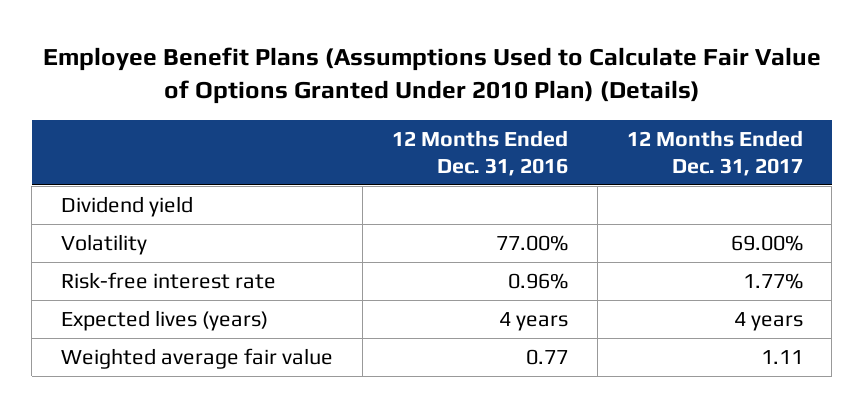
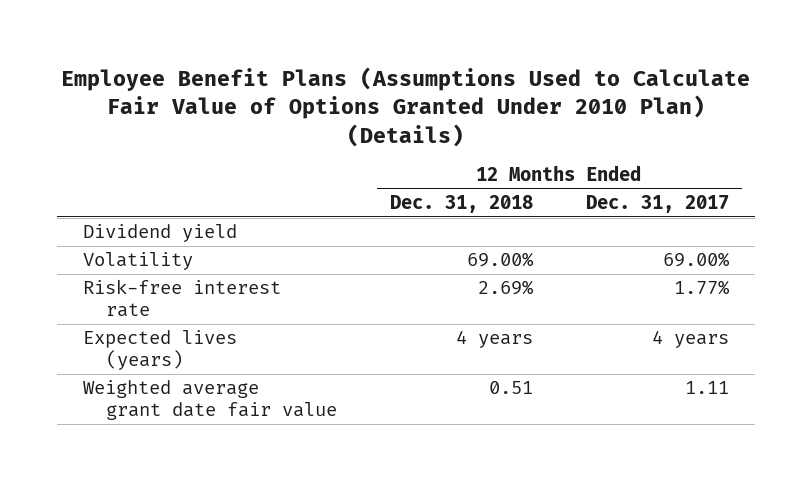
[391,129,568,176] 12 Months Ended Dec. 31, 2016 -> none
none -> [390,195,534,214] Dec. 31, 2018
[61,348,334,370] Weighted average fair value -> [83,380,338,421] Weighted average grant date fair value

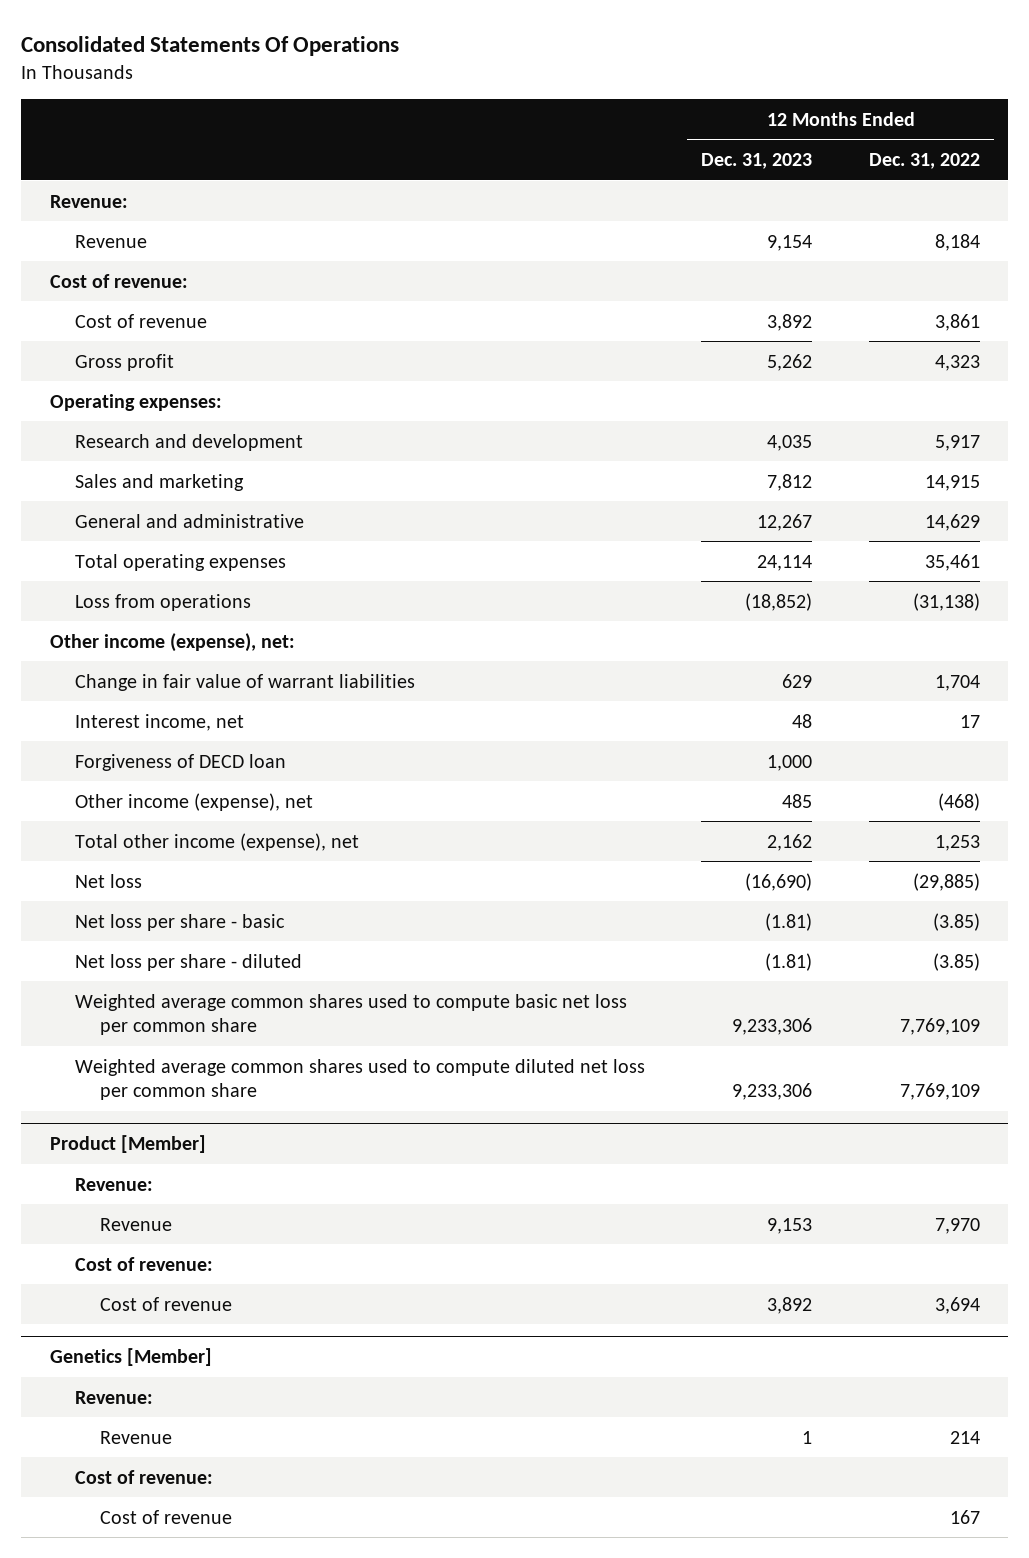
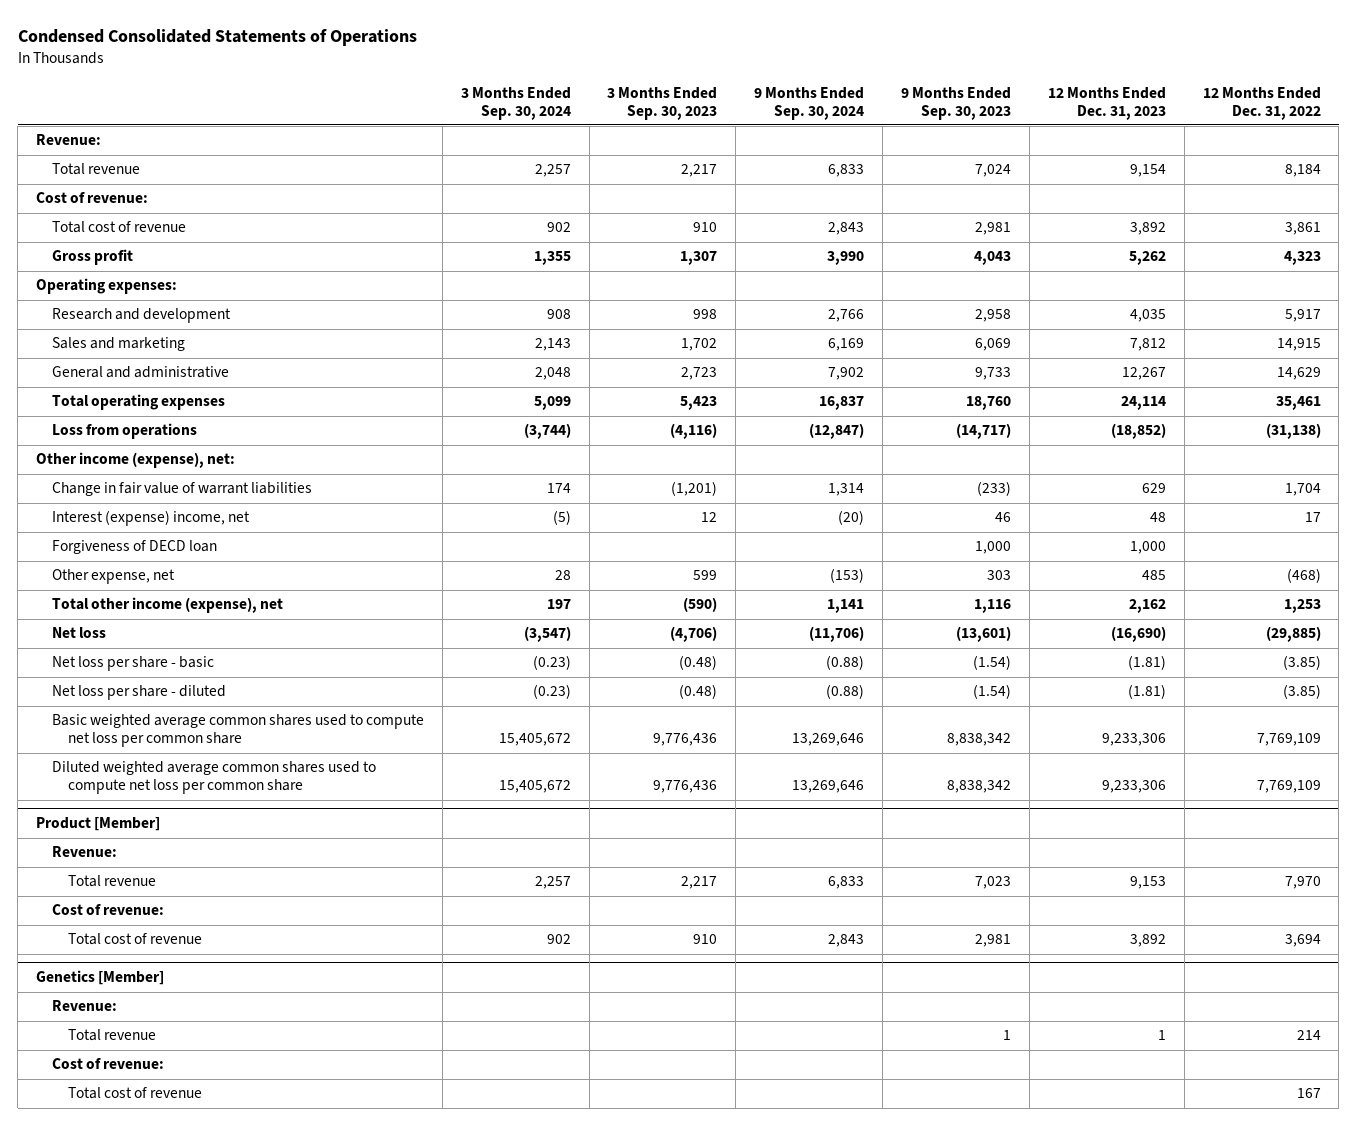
[21,36,400,57] Consolidated Statements Of Operations -> [17,28,417,46] Condensed Consolidated Statements of Operations
none -> [460,86,571,120] 3 Months Ended Sep. 30, 2024
none -> [607,86,718,120] 3 Months Ended Sep. 30, 2023
none -> [754,86,865,120] 9 Months Ended Sep. 30, 2024
none -> [901,86,1012,120] 9 Months Ended Sep. 30, 2023
[74,234,147,248] Revenue -> [51,163,140,176] Total revenue
[74,313,207,328] Cost of revenue -> [51,221,186,234] Total cost of revenue
[74,713,244,731] Interest income, net -> [51,510,250,527] Interest (expense) income, net
[74,792,313,811] Other income (expense), net -> [51,569,175,585] Other expense, net
[74,993,627,1036] Weighted average common shares used to compute basic net loss per common share -> [51,714,424,748] Basic weighted average common shares used to compute net loss per common share
[74,1058,645,1101] Weighted average common shares used to compute diluted net loss per common share -> [51,761,376,795] Diluted weighted average common shares used to compute net loss per common share
[100,1217,173,1231] Revenue -> [67,875,156,888] Total revenue
[100,1296,233,1311] Cost of revenue -> [67,933,202,946] Total cost of revenue
[100,1430,173,1444] Revenue -> [67,1029,156,1042] Total revenue
[100,1509,233,1524] Cost of revenue -> [67,1087,202,1100] Total cost of revenue

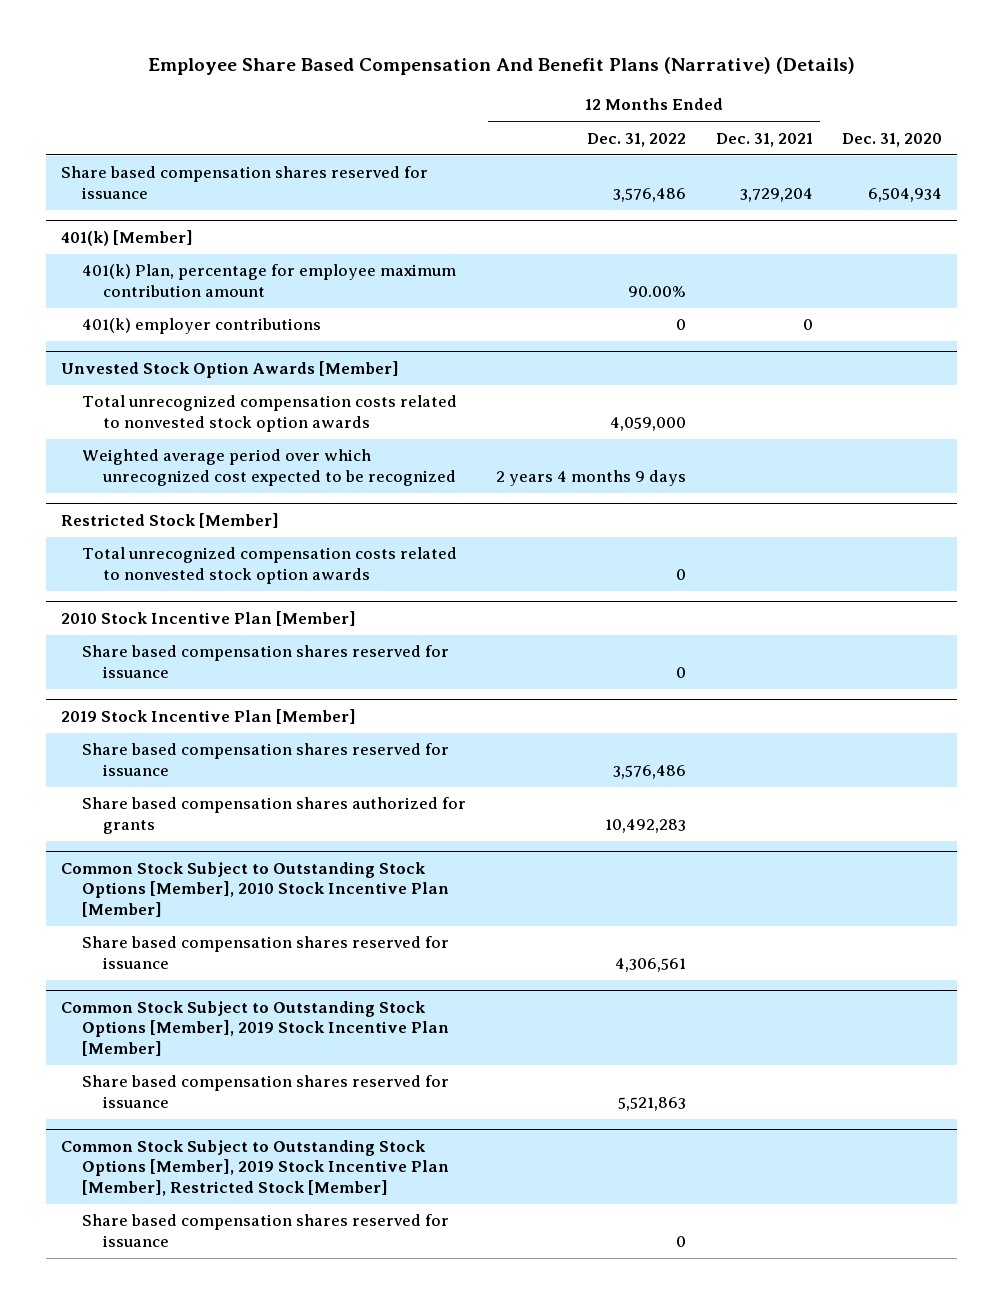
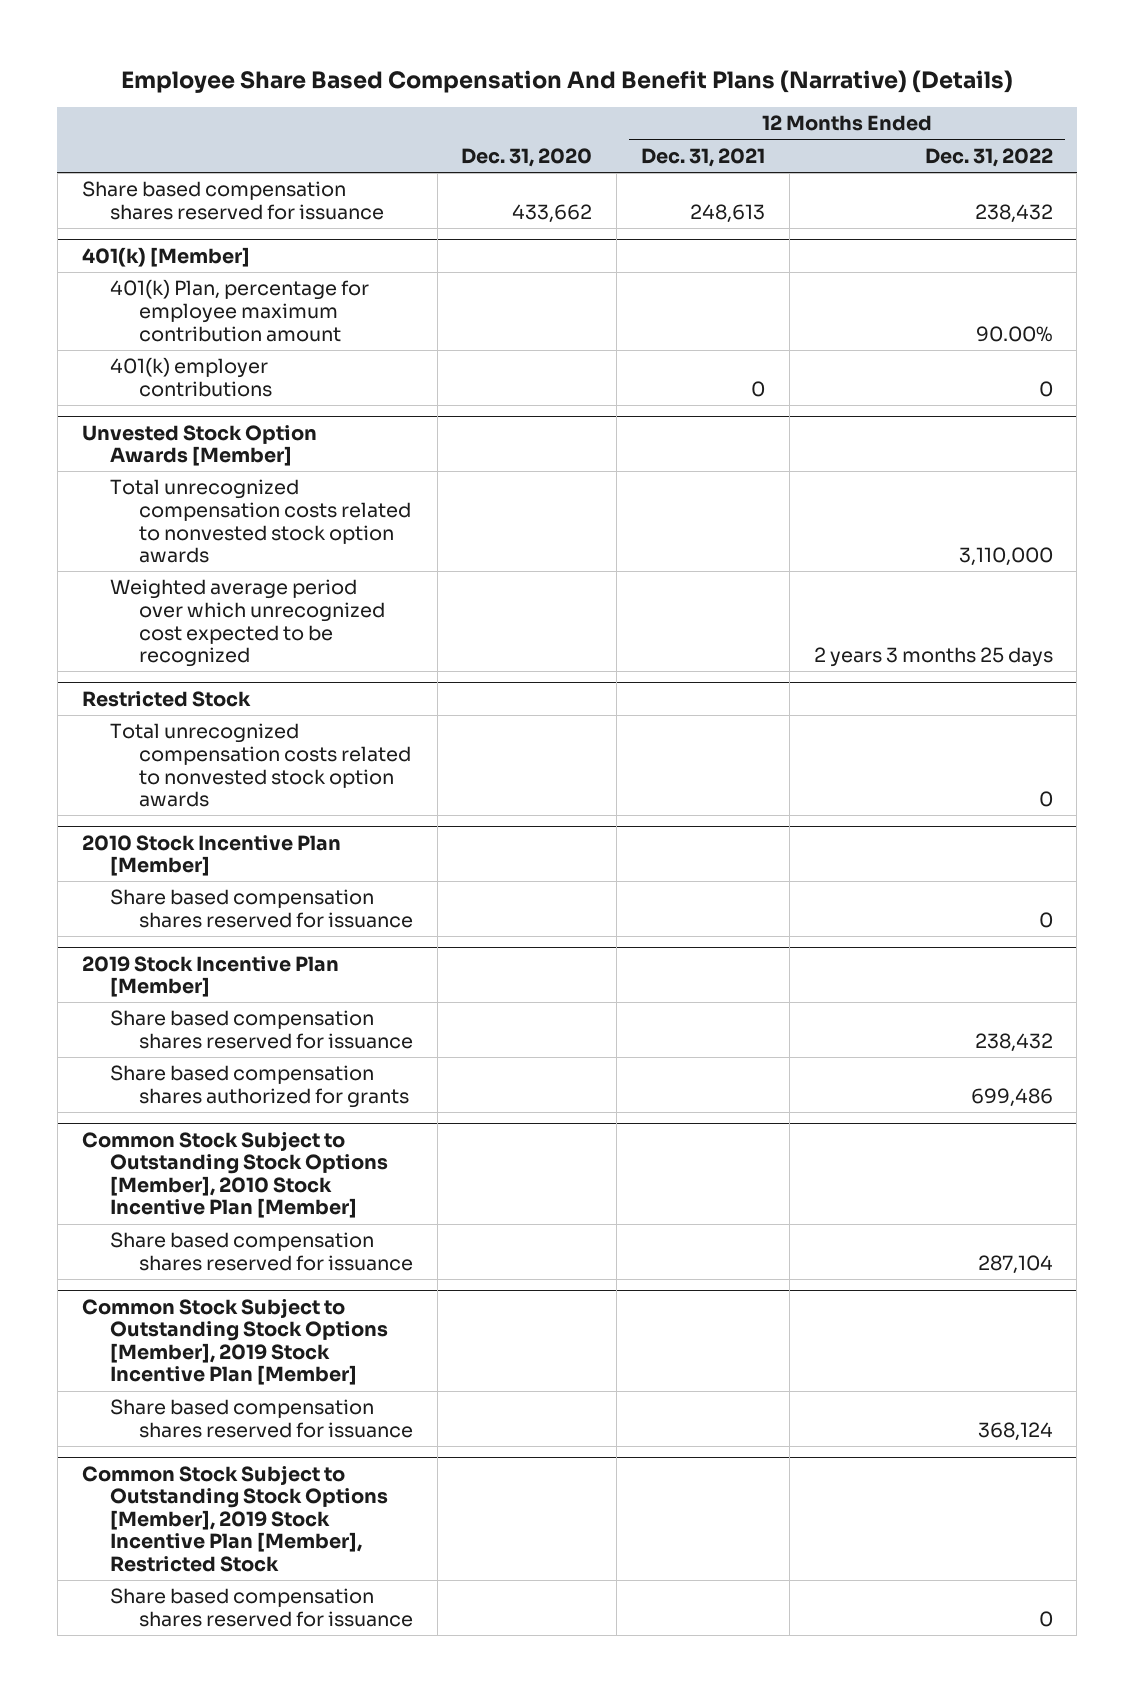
[612,188,686,203] 3,576,486 -> [974,203,1053,223] 238,432
[739,188,813,203] 3,729,204 -> [689,203,765,223] 248,613
[868,188,943,203] 6,504,934 -> [512,203,593,223] 433,662
[609,417,686,432] 4,059,000 -> [958,547,1053,567] 3,110,000
[495,470,686,487] 2 years 4 months 9 days -> [813,647,1053,668] 2 years 3 months 25 days
[60,512,279,528] Restricted Stock [Member] -> [81,690,251,707] Restricted Stock
[612,765,686,780] 3,576,486 -> [974,1032,1053,1052] 238,432
[604,819,686,834] 10,492,283 -> [970,1087,1053,1107] 699,486
[614,958,686,973] 4,306,561 -> [977,1254,1053,1274] 287,104
[617,1097,686,1112] 5,521,863 -> [977,1421,1053,1441] 368,124
[60,1139,450,1197] Common Stock Subject to Outstanding Stock Options [Member], 2019 Stock Incentive Plan [Member], Restricted Stock [Member] -> [81,1464,389,1573] Common Stock Subject to Outstanding Stock Options [Member], 2019 Stock Incentive Plan [Member], Restricted Stock

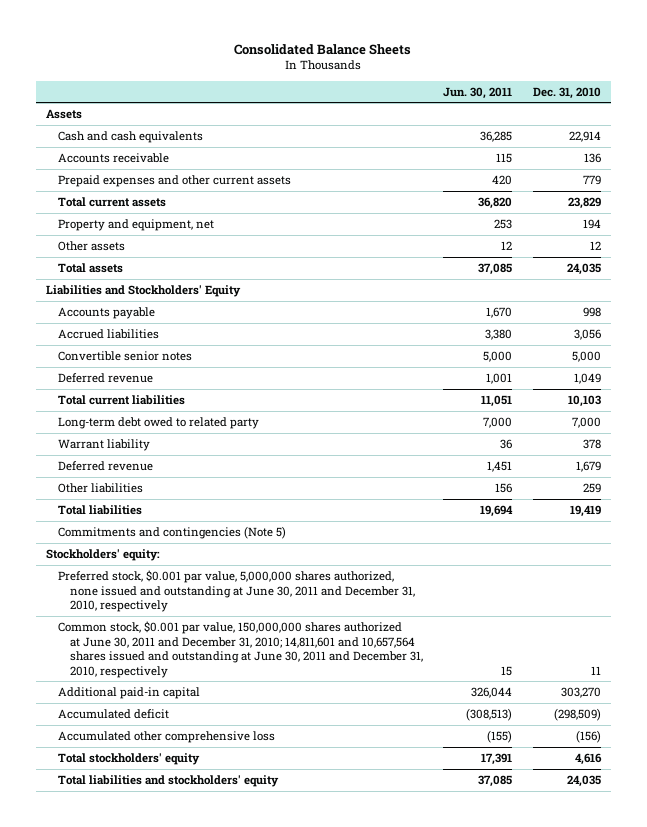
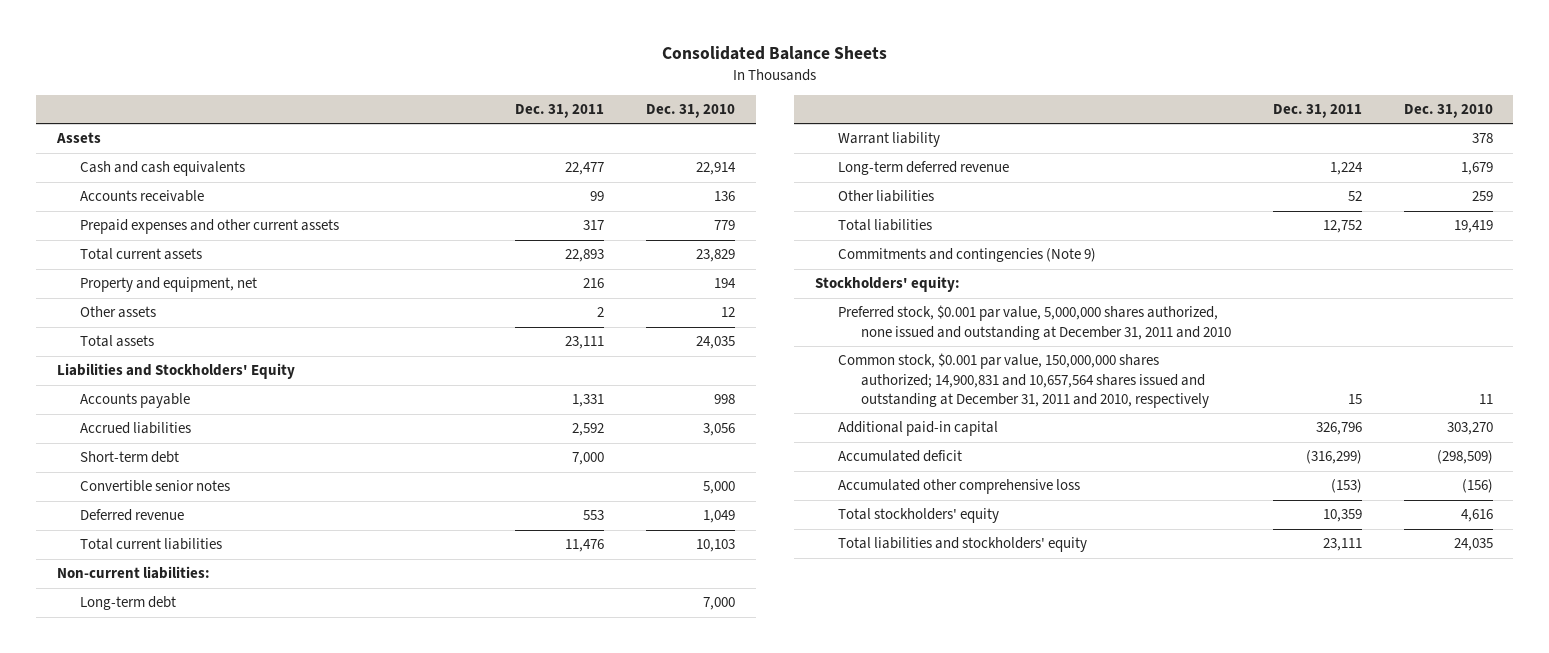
[443,86,513,99] Jun. 30, 2011 -> none
none -> [514,104,604,119] Dec. 31, 2011
none -> [79,451,179,464] Short-term debt
[58,416,260,429] Long-term debt owed to related party -> none
none -> [56,566,210,580] Non-current liabilities:
none -> [79,596,176,611] Long-term debt
[58,460,154,471] Deferred revenue -> [837,161,1009,176] Long-term deferred revenue
[58,525,287,539] Commitments and contingencies (Note 5) -> [837,248,1096,263] Commitments and contingencies (Note 9)
[58,569,416,613] Preferred stock, $0.001 par value, 5,000,000 shares authorized, none issued and outstanding at June 30, 2011 and December 31, 2010, respectively -> [837,305,1231,340] Preferred stock, $0.001 par value, 5,000,000 shares authorized, none issued and outstanding at December 31, 2011 and 2010
[58,620,424,678] Common stock, $0.001 par value, 150,000,000 shares authorized at June 30, 2011 and December 31, 2010; 14,811,601 and 10,657,564 shares issued and outstanding at June 30, 2011 and December 31, 2010, respectively -> [837,353,1209,408] Common stock, $0.001 par value, 150,000,000 shares authorized; 14,900,831 and 10,657,564 shares issued and outstanding at December 31, 2011 and 2010, respectively

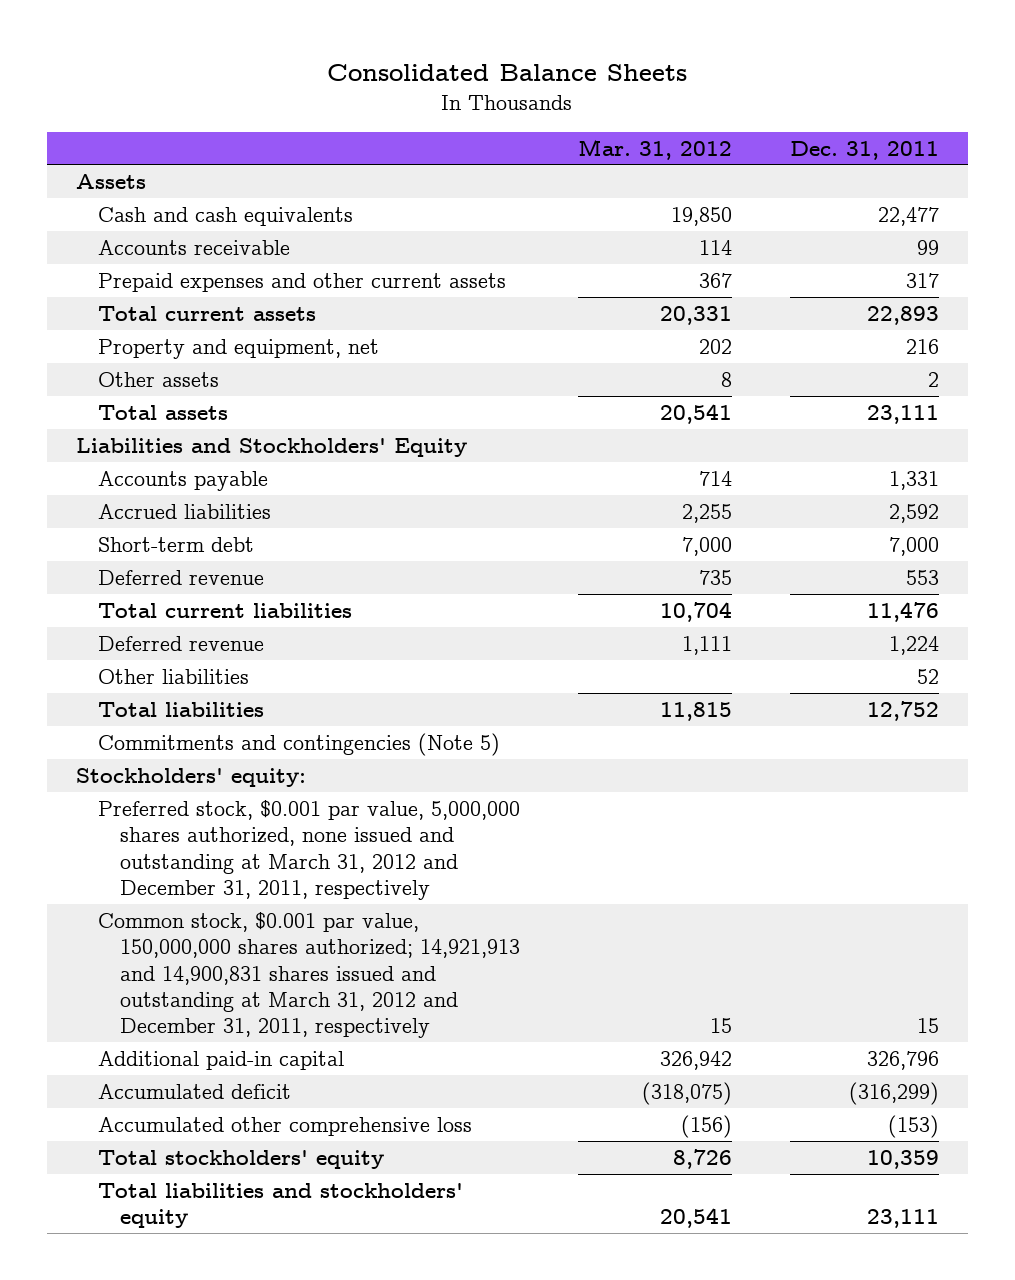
[645,104,735,119] Dec. 31, 2010 -> none
none -> [577,138,732,160] Mar. 31, 2012
[79,480,230,493] Convertible senior notes -> none
[56,566,210,580] Non-current liabilities: -> none
[79,596,176,611] Long-term debt -> none
[837,132,940,148] Warrant liability -> none
[837,161,1009,176] Long-term deferred revenue -> [97,635,264,651] Deferred revenue
[837,248,1096,263] Commitments and contingencies (Note 9) -> [97,732,500,756] Commitments and contingencies (Note 5)
[837,305,1231,340] Preferred stock, $0.001 par value, 5,000,000 shares authorized, none issued and outstanding at December 31, 2011 and 2010 -> [97,799,520,900] Preferred stock, $0.001 par value, 5,000,000 shares authorized, none issued and outstanding at March 31, 2012 and December 31, 2011, respectively
[837,353,1209,408] Common stock, $0.001 par value, 150,000,000 shares authorized; 14,900,831 and 10,657,564 shares issued and outstanding at December 31, 2011 and 2010, respectively -> [97,911,520,1039] Common stock, $0.001 par value, 150,000,000 shares authorized; 14,921,913 and 14,900,831 shares issued and outstanding at March 31, 2012 and December 31, 2011, respectively

